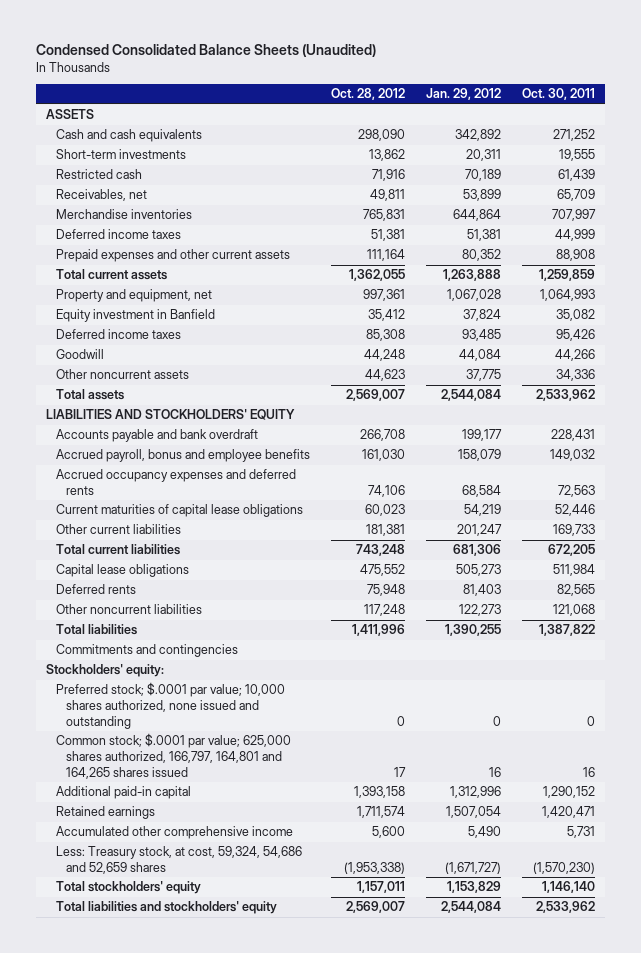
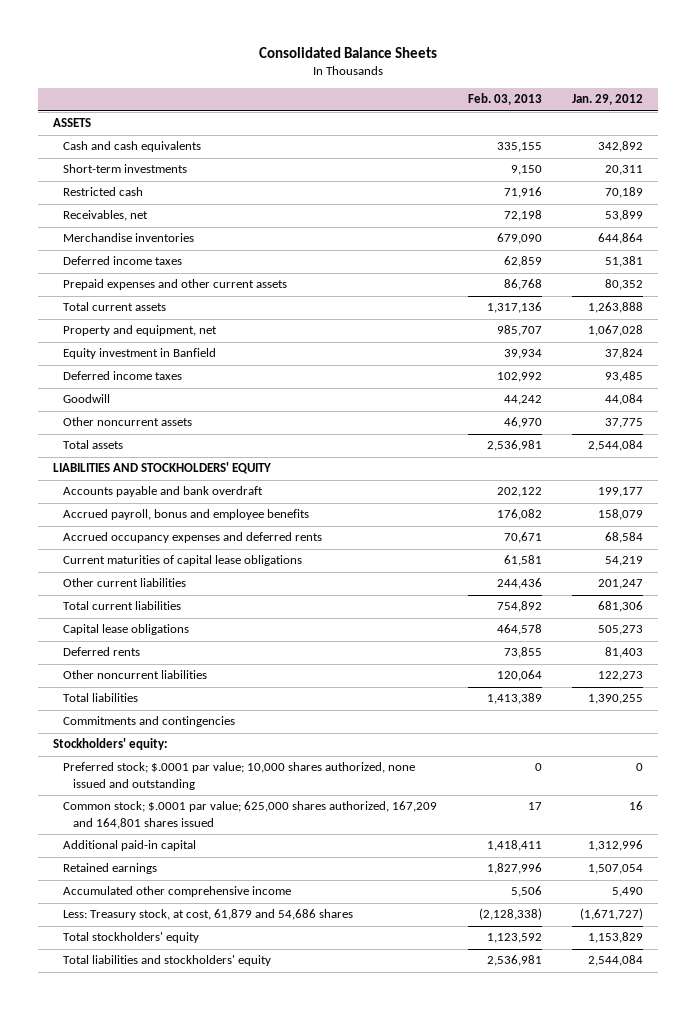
[35,44,376,58] Condensed Consolidated Balance Sheets (Unaudited) -> [259,46,438,58] Consolidated Balance Sheets
[331,88,406,101] Oct. 28, 2012 -> none
[521,88,595,101] Oct. 30, 2011 -> none
none -> [467,93,542,106] Feb. 03, 2013
[56,733,292,779] Common stock; $.0001 par value; 625,000 shares authorized, 166,797, 164,801 and 164,265 shares issued -> [62,801,437,829] Common stock; $.0001 par value; 625,000 shares authorized, 167,209 and 164,801 shares issued
[56,846,303,874] Less: Treasury stock, at cost, 59,324, 54,686 and 52,659 shares -> [62,909,353,921] Less: Treasury stock, at cost, 61,879 and 54,686 shares

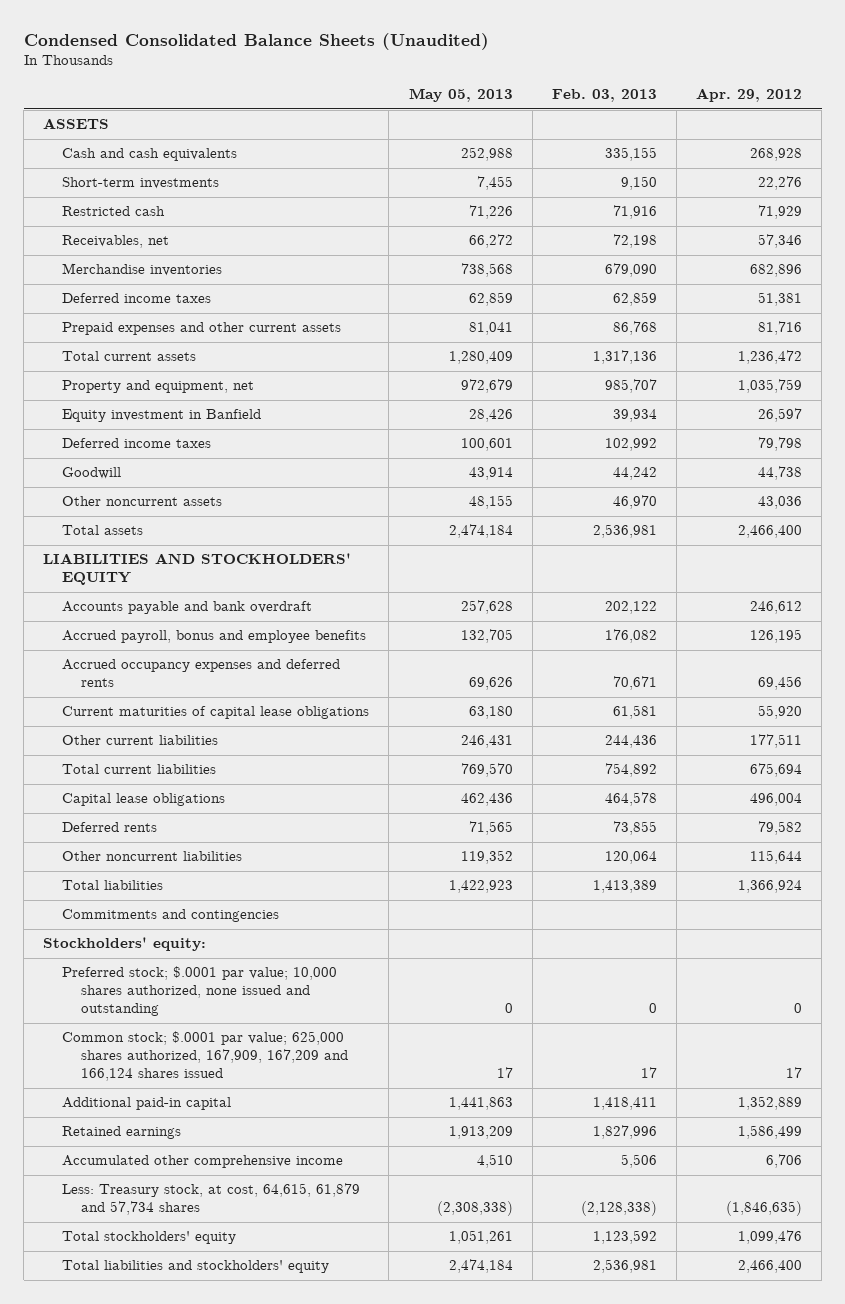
[259,46,438,58] Consolidated Balance Sheets -> [23,32,489,50] Condensed Consolidated Balance Sheets (Unaudited)
[572,94,644,106] Jan. 29, 2012 -> none
none -> [408,87,513,102] May 05, 2013
none -> [696,87,803,102] Apr. 29, 2012
[62,801,437,829] Common stock; $.0001 par value; 625,000 shares authorized, 167,209 and 164,801 shares issued -> [62,1031,349,1082] Common stock; $.0001 par value; 625,000 shares authorized, 167,909, 167,209 and 166,124 shares issued
[62,909,353,921] Less: Treasury stock, at cost, 61,879 and 54,686 shares -> [62,1183,361,1216] Less: Treasury stock, at cost, 64,615, 61,879 and 57,734 shares

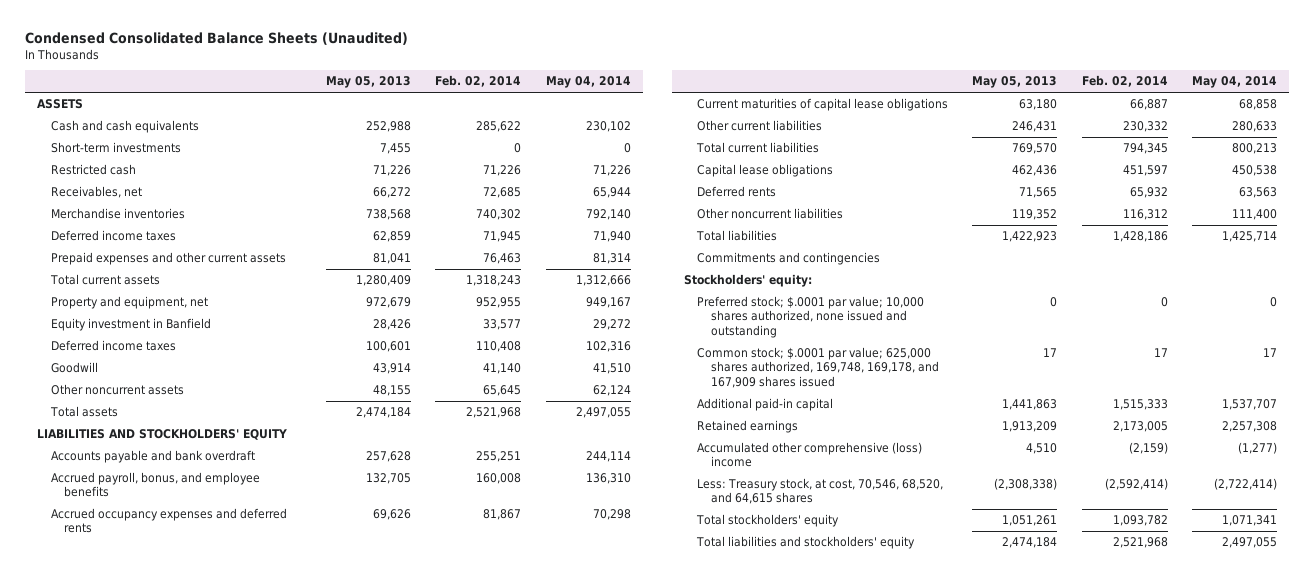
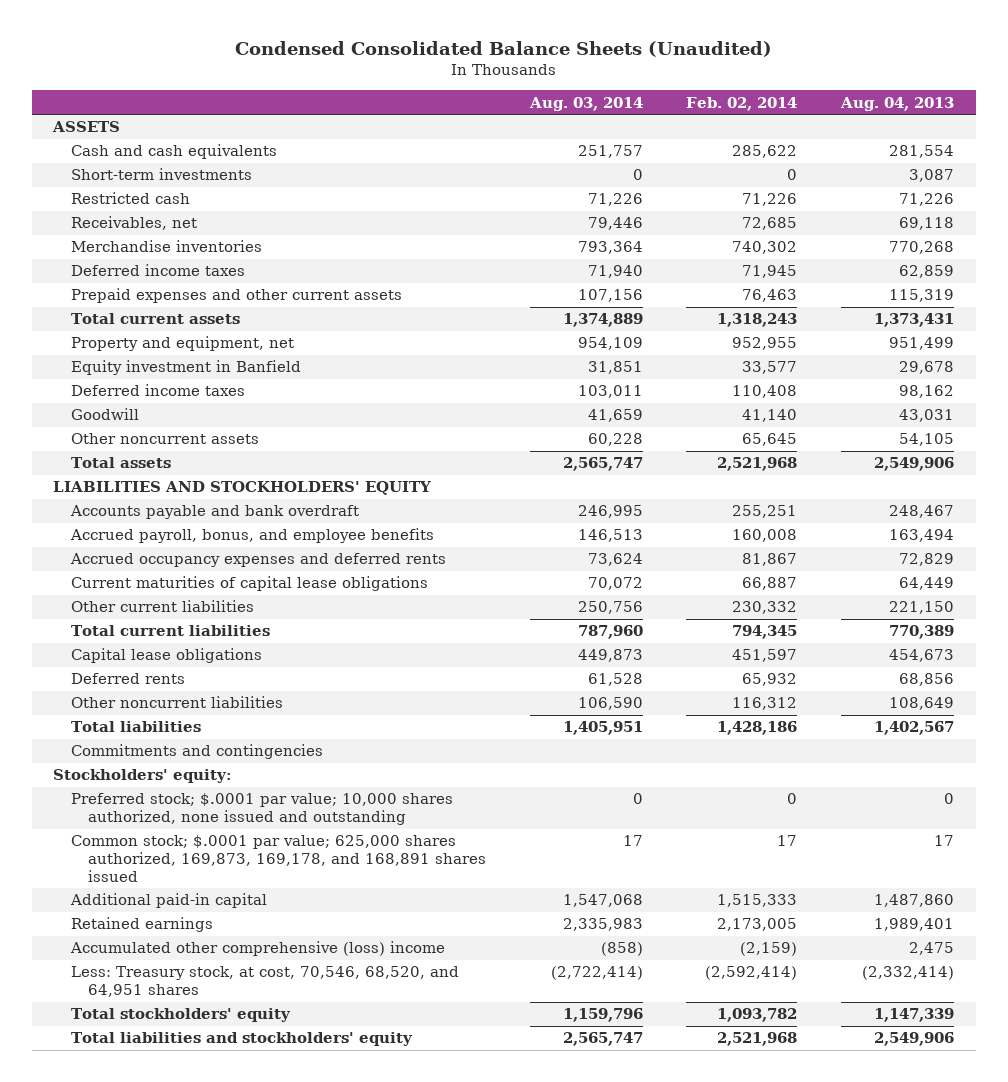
[326,76,412,89] May 05, 2013 -> none
[545,76,631,89] May 04, 2014 -> none
none -> [528,96,643,111] Aug. 03, 2014
none -> [840,96,955,111] Aug. 04, 2013
[697,347,939,388] Common stock; $.0001 par value; 625,000 shares authorized, 169,748, 169,178, and 167,909 shares issued -> [70,835,486,883] Common stock; $.0001 par value; 625,000 shares authorized, 169,873, 169,178, and 168,891 shares issued
[697,478,944,505] Less: Treasury stock, at cost, 70,546, 68,520, and 64,615 shares -> [70,966,459,998] Less: Treasury stock, at cost, 70,546, 68,520, and 64,951 shares

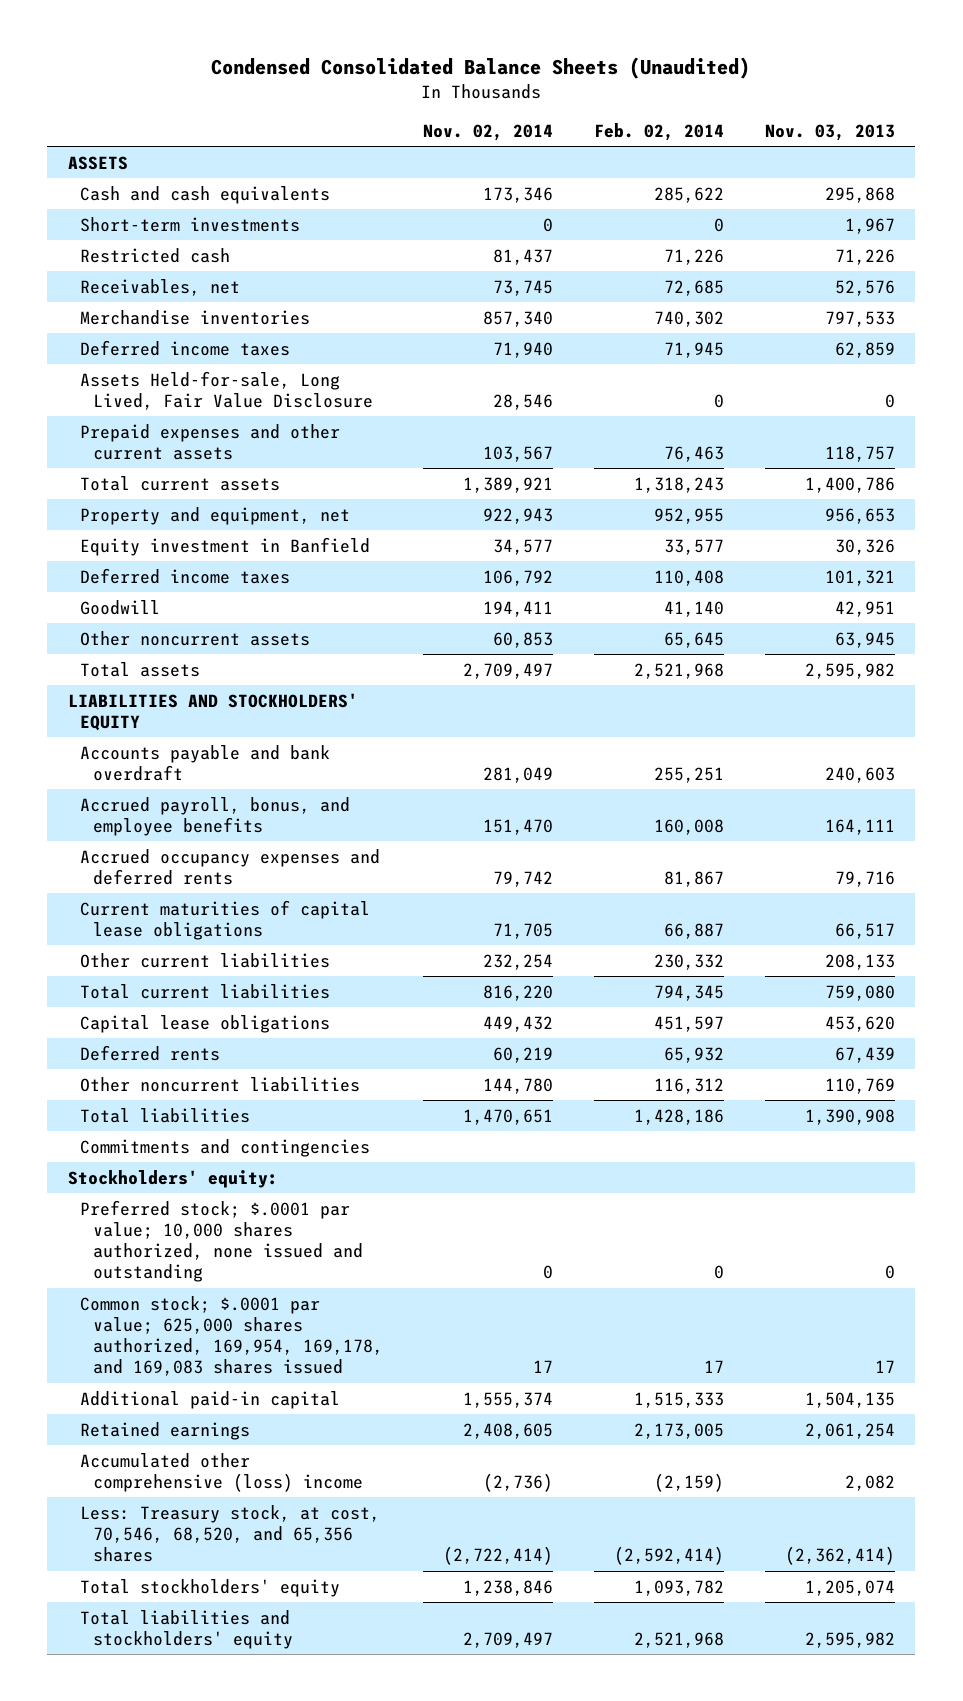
[528,96,643,111] Aug. 03, 2014 -> none
[840,96,955,111] Aug. 04, 2013 -> none
none -> [423,123,554,141] Nov. 02, 2014
none -> [764,123,895,141] Nov. 03, 2013
none -> [80,370,373,410] Assets Held-for-sale, Long Lived, Fair Value Disclosure
[70,835,486,883] Common stock; $.0001 par value; 625,000 shares authorized, 169,873, 169,178, and 168,891 shares issued -> [80,1295,383,1377] Common stock; $.0001 par value; 625,000 shares authorized, 169,954, 169,178, and 169,083 shares issued
[70,966,459,998] Less: Treasury stock, at cost, 70,546, 68,520, and 64,951 shares -> [80,1504,381,1562] Less: Treasury stock, at cost, 70,546, 68,520, and 65,356 shares

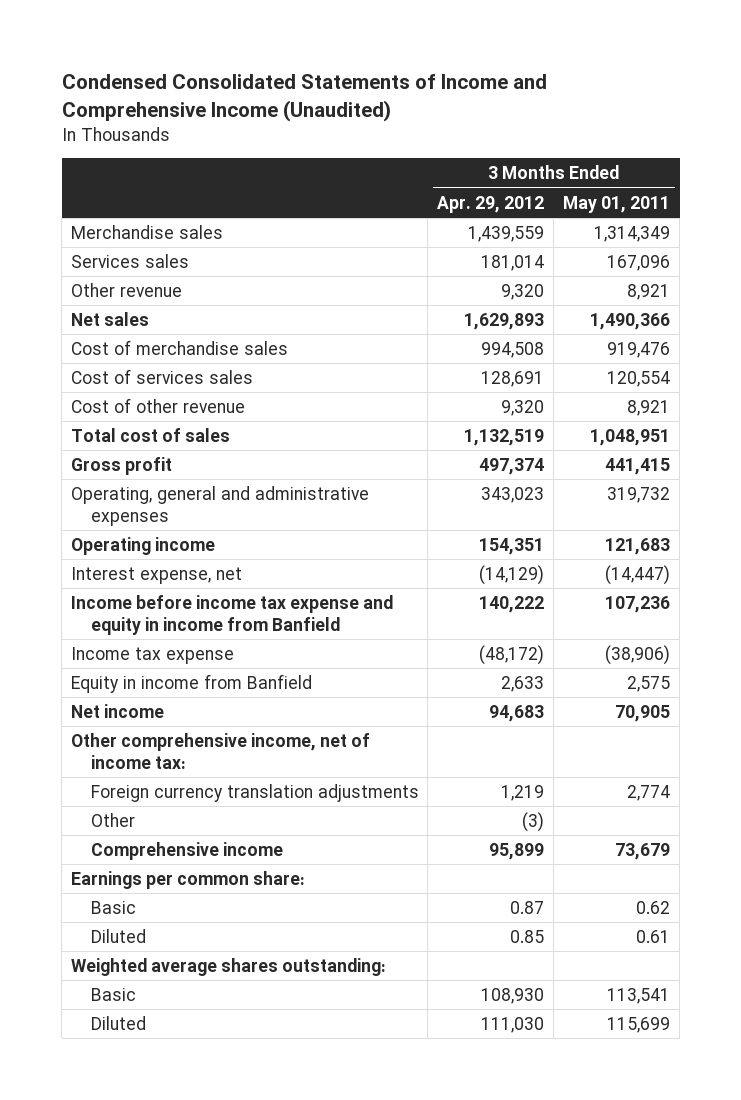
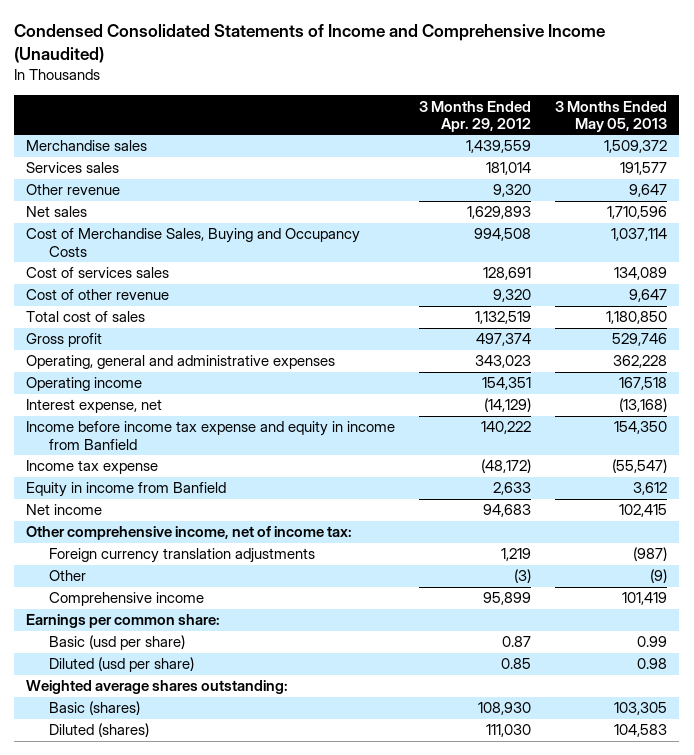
[563,195,671,213] May 01, 2011 -> none
none -> [555,100,668,132] 3 Months Ended May 05, 2013
[71,339,289,355] Cost of merchandise sales -> [26,228,361,257] Cost of Merchandise Sales, Buying and Occupancy Costs
[90,900,136,914] Basic -> [48,635,185,651] Basic (usd per share)
[90,928,146,943] Diluted -> [48,657,194,673] Diluted (usd per share)
[90,987,136,1001] Basic -> [48,701,140,716] Basic (shares)
[90,1015,146,1030] Diluted -> [48,723,149,738] Diluted (shares)

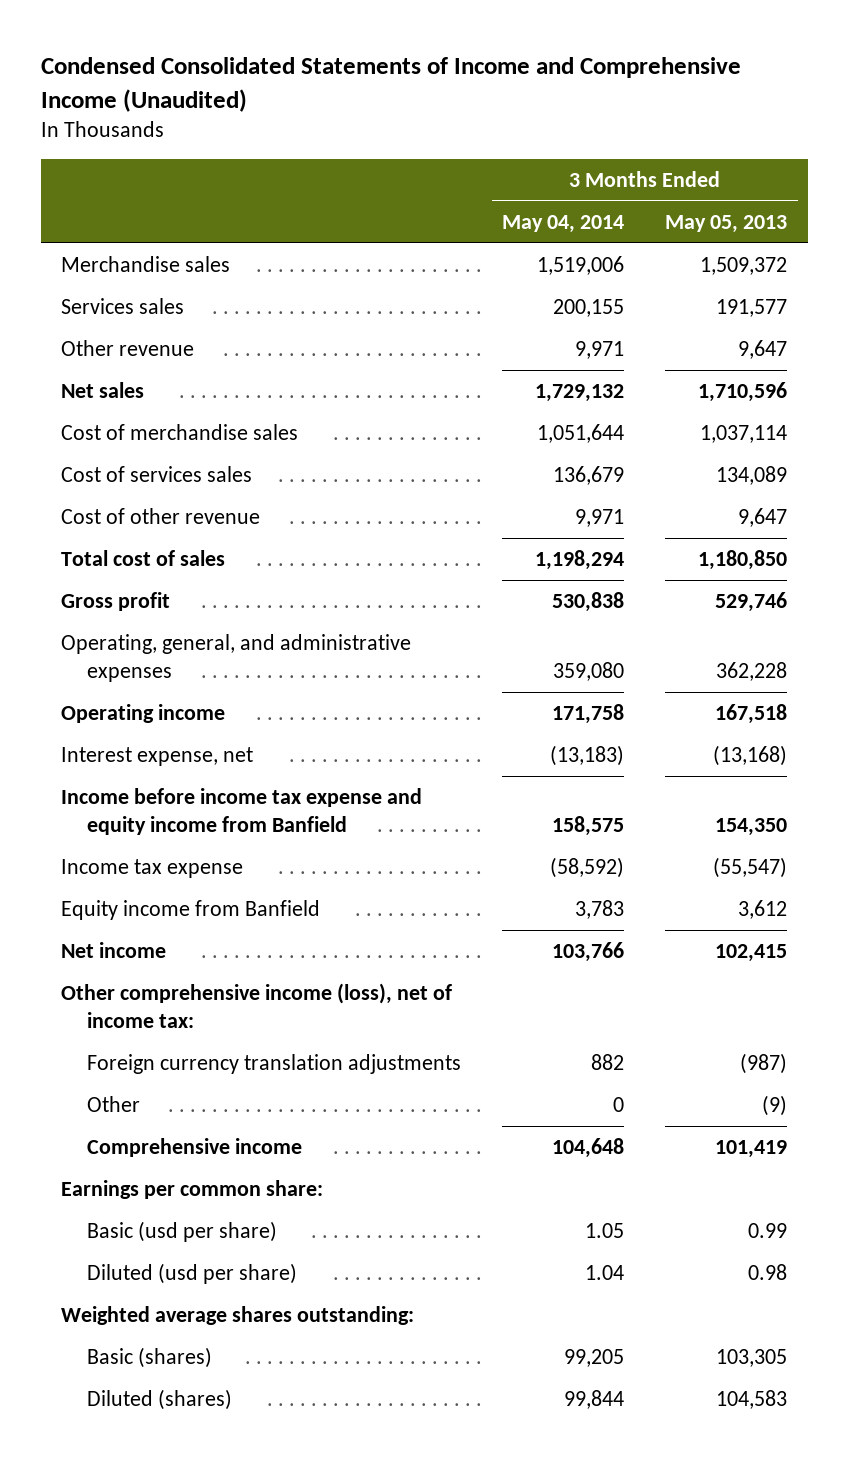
[419,100,532,132] 3 Months Ended Apr. 29, 2012 -> none
none -> [502,214,625,233] May 04, 2014
[26,228,361,257] Cost of Merchandise Sales, Buying and Occupancy Costs -> [61,424,299,441] Cost of merchandise sales
[26,355,336,370] Operating, general and administrative expenses -> [61,634,412,683] Operating, general, and administrative expenses
[26,421,396,450] Income before income tax expense and equity in income from Banfield -> [61,788,423,836] Income before income tax expense and equity income from Banfield
[26,482,227,498] Equity in income from Banfield -> [61,900,321,921] Equity income from Banfield
[26,526,353,541] Other comprehensive income, net of income tax: -> [61,983,453,1029] Other comprehensive income (loss), net of income tax:

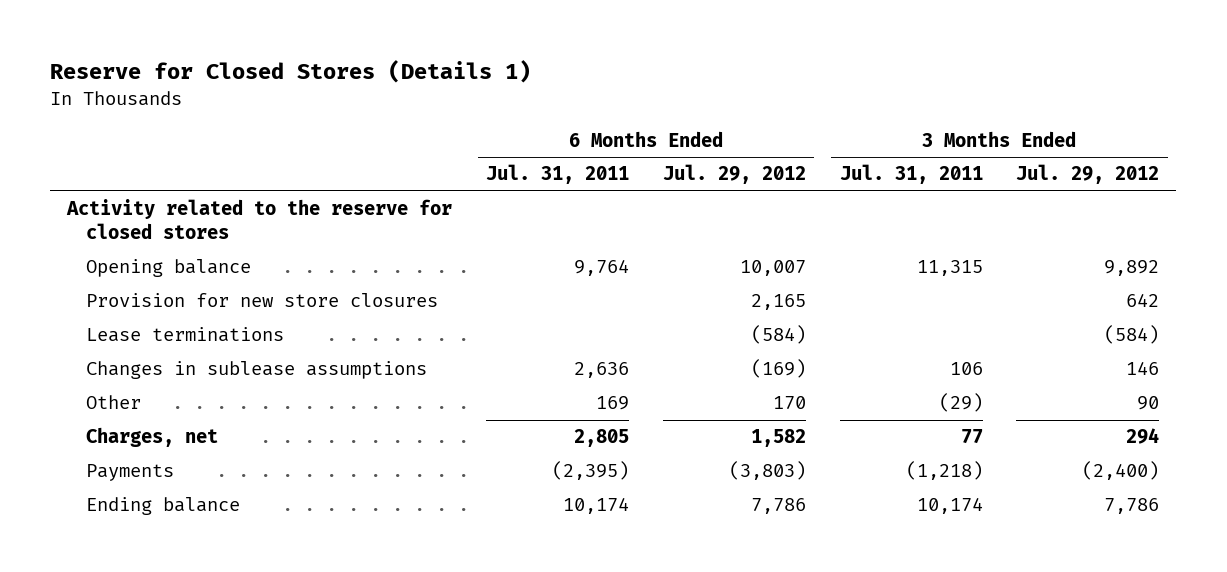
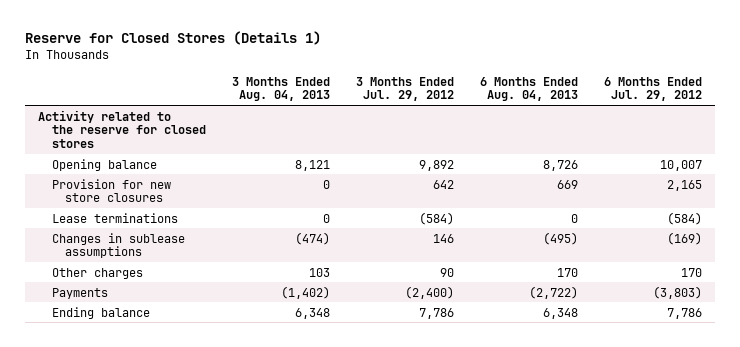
[486,164,630,185] Jul. 31, 2011 -> none
[839,164,983,185] Jul. 31, 2011 -> none
none -> [231,76,330,102] 3 Months Ended Aug. 04, 2013
none -> [480,76,579,102] 6 Months Ended Aug. 04, 2013
[86,427,219,448] Charges, net -> none
[86,395,142,410] Other -> [51,267,143,279] Other charges

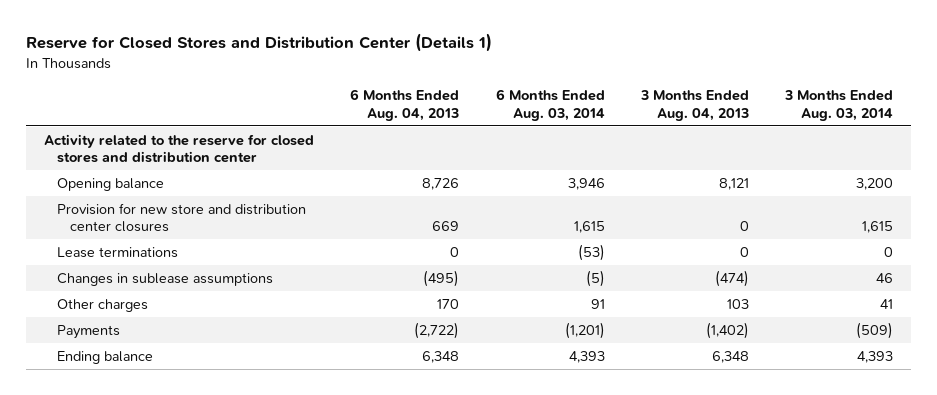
[24,31,321,46] Reserve for Closed Stores (Details 1) -> [25,33,492,53] Reserve for Closed Stores and Distribution Center (Details 1)
[355,76,454,102] 3 Months Ended Jul. 29, 2012 -> none
[604,76,703,102] 6 Months Ended Jul. 29, 2012 -> none
none -> [495,89,605,121] 6 Months Ended Aug. 03, 2014
none -> [784,90,894,121] 3 Months Ended Aug. 03, 2014
[37,109,206,149] Activity related to the reserve for closed stores -> [44,133,315,164] Activity related to the reserve for closed stores and distribution center
[51,178,171,203] Provision for new store closures -> [57,202,307,233] Provision for new store and distribution center closures

